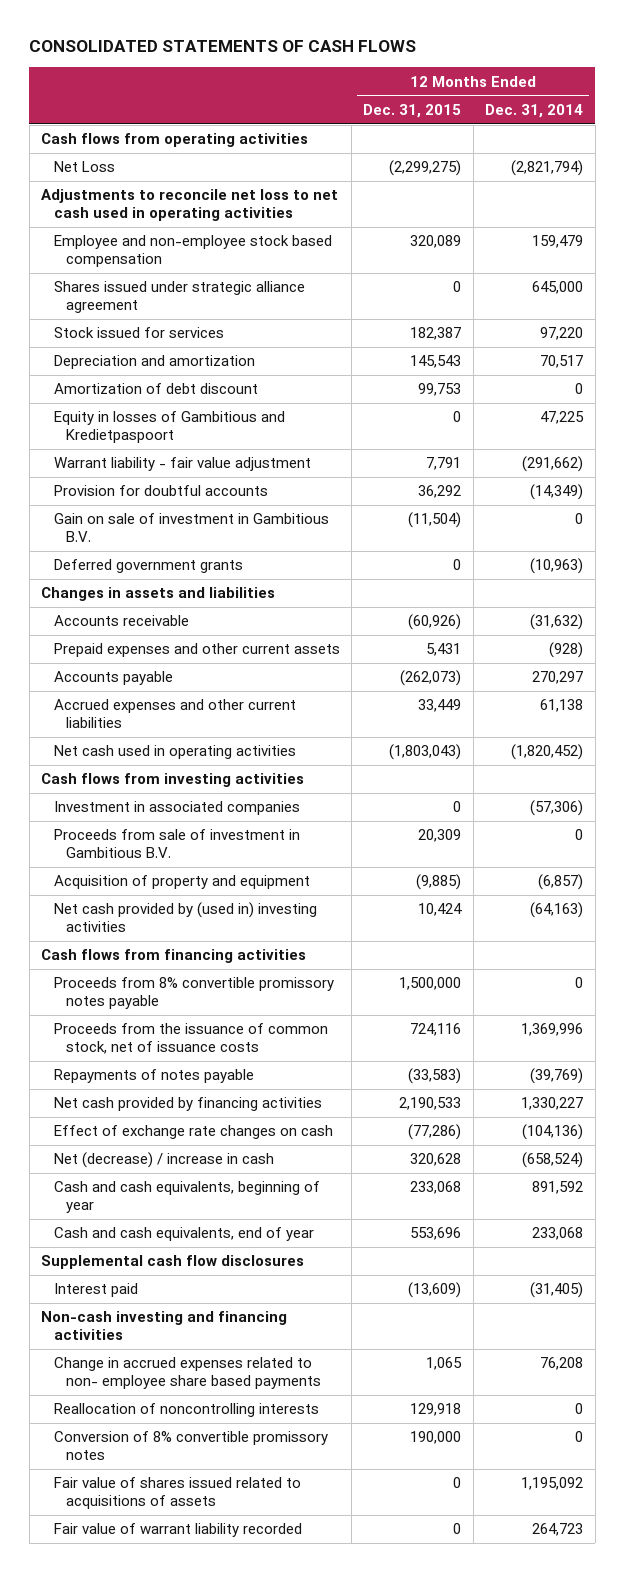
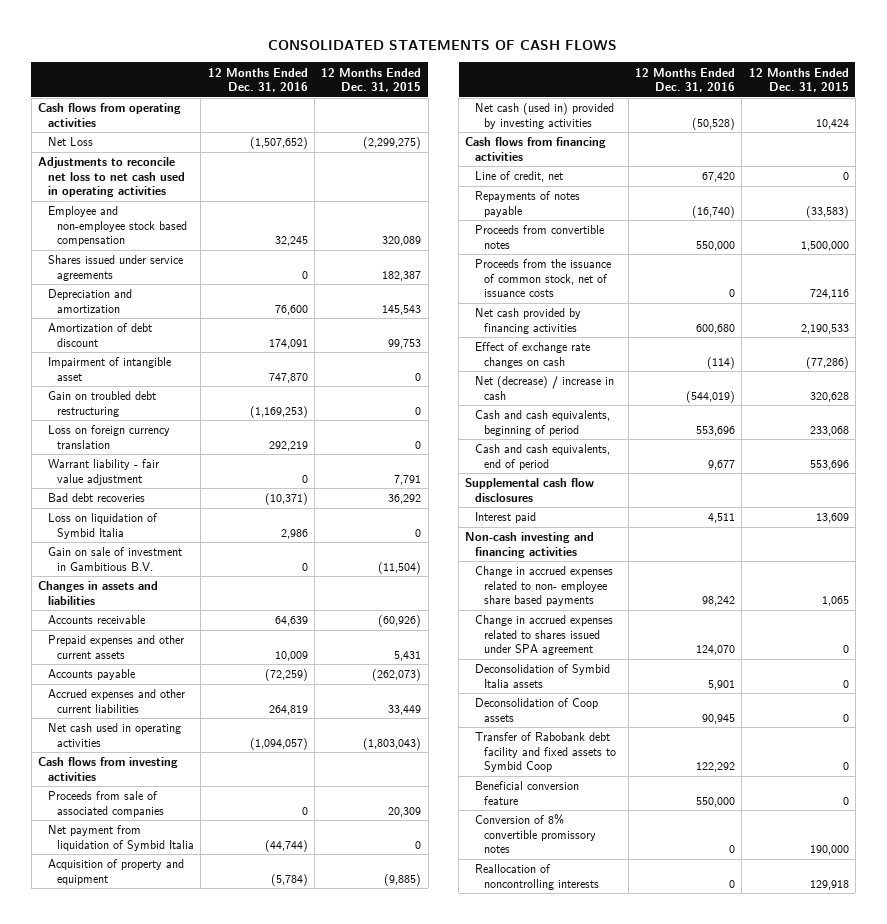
[485,103,584,118] Dec. 31, 2014 -> none
none -> [207,67,308,92] 12 Months Ended Dec. 31, 2016
[53,281,305,314] Shares issued under strategic alliance agreement -> none
[53,327,224,339] Stock issued for services -> [47,255,183,281] Shares issued under service agreements
[53,411,285,444] Equity in losses of Gambitious and Kredietpaspoort -> none
none -> [47,357,171,381] Impairment of intangible asset
none -> [47,391,156,417] Gain on troubled debt restructuring
none -> [47,425,170,449] Loss on foreign currency translation
[53,485,268,497] Provision for doubtful accounts -> [47,493,145,503] Bad debt recoveries
none -> [47,513,158,539] Loss on liquidation of Symbid Italia
[53,559,243,574] Deferred government grants -> none
[53,801,300,816] Investment in associated companies -> none
[53,829,300,859] Proceeds from sale of investment in Gambitious B.V. -> [47,791,165,817] Proceeds from sale of associated companies
none -> [47,825,195,851] Net payment from liquidation of Symbid Italia
[53,902,317,933] Net cash provided by (used in) investing activities -> [474,103,614,129] Net cash (used in) provided by investing activities
[53,977,334,1010] Proceeds from 8% convertible promissory notes payable -> none
none -> [474,171,563,183] Line of credit, net
none -> [474,225,604,249] Proceeds from convertible notes
[53,1023,328,1055] Proceeds from the issuance of common stock, net of issuance costs -> [474,259,611,297] Proceeds from the issuance of common stock, net of issuance costs
[53,1181,320,1214] Cash and cash equivalents, beginning of year -> [474,410,610,436] Cash and cash equivalents, beginning of period
[53,1227,314,1242] Cash and cash equivalents, end of year -> [474,444,610,470] Cash and cash equivalents, end of period
[408,1282,462,1299] (13,609) -> [815,513,849,524] 13,609
none -> [474,615,613,655] Change in accrued expenses related to shares issued under SPA agreement
none -> [474,664,610,688] Deconsolidation of Symbid Italia assets
none -> [474,698,598,722] Deconsolidation of Coop assets
none -> [474,732,617,772] Transfer of Rabobank debt facility and fixed assets to Symbid Coop
none -> [474,781,579,805] Beneficial conversion feature
[53,1477,301,1510] Fair value of shares issued related to acquisitions of assets -> none
[53,1523,302,1538] Fair value of warrant liability recorded -> none
[53,1403,319,1418] Reallocation of noncontrolling interests -> [474,864,600,890] Reallocation of noncontrolling interests

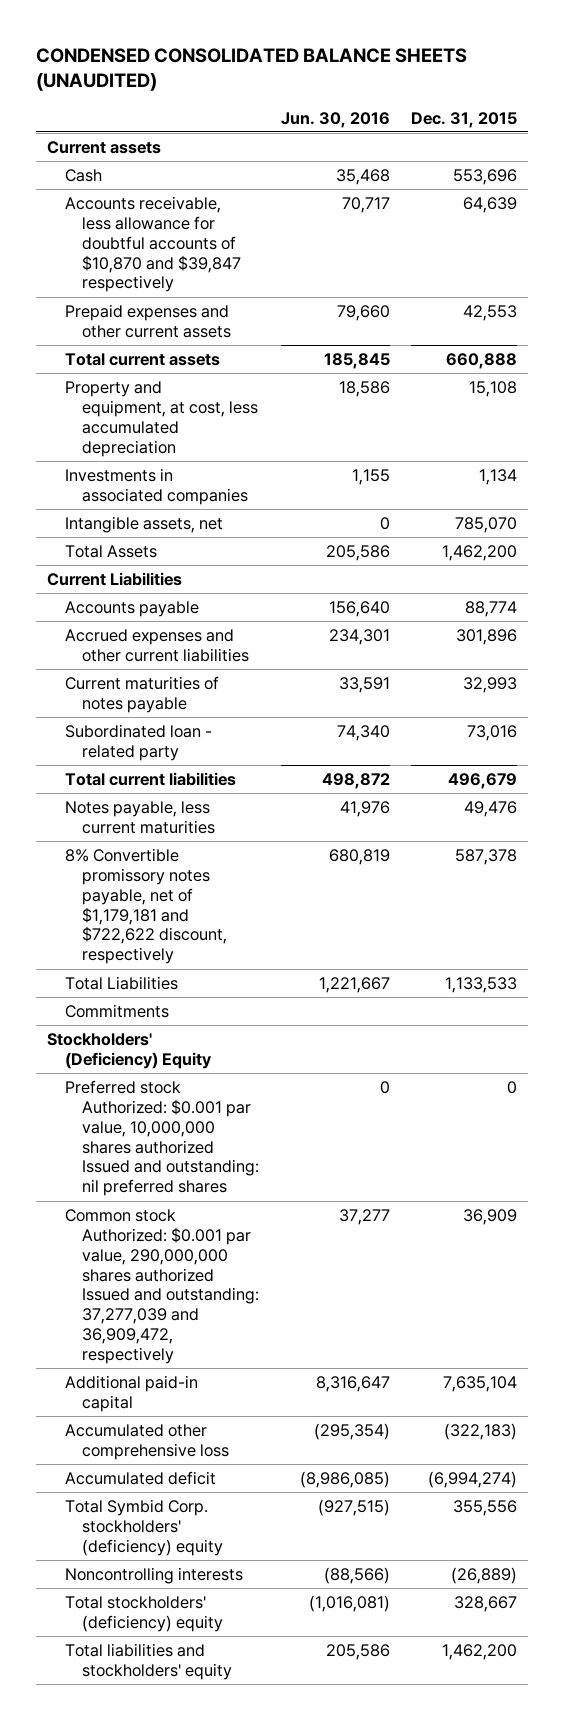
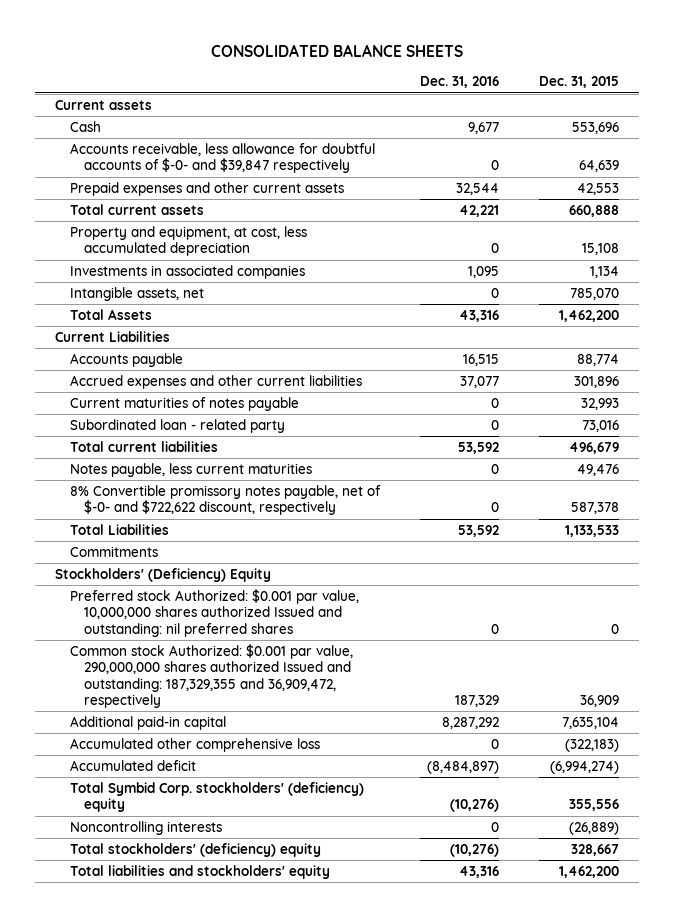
[36,47,468,92] CONDENSED CONSOLIDATED BALANCE SHEETS (UNAUDITED) -> [211,43,464,57] CONSOLIDATED BALANCE SHEETS
[280,111,390,128] Jun. 30, 2016 -> none
none -> [419,76,499,89] Dec. 31, 2016
[64,195,241,293] Accounts receivable, less allowance for doubtful accounts of $10,870 and $39,847 respectively -> [69,143,375,174] Accounts receivable, less allowance for doubtful accounts of $-0- and $39,847 respectively
[64,847,227,965] 8% Convertible promissory notes payable, net of $1,179,181 and $722,622 discount, respectively -> [69,485,381,516] 8% Convertible promissory notes payable, net of $-0- and $722,622 discount, respectively
[64,1208,259,1365] Common stock Authorized: $0.001 par value, 290,000,000 shares authorized Issued and outstanding: 37,277,039 and 36,909,472, respectively -> [69,644,353,708] Common stock Authorized: $0.001 par value, 290,000,000 shares authorized Issued and outstanding: 187,329,355 and 36,909,472, respectively

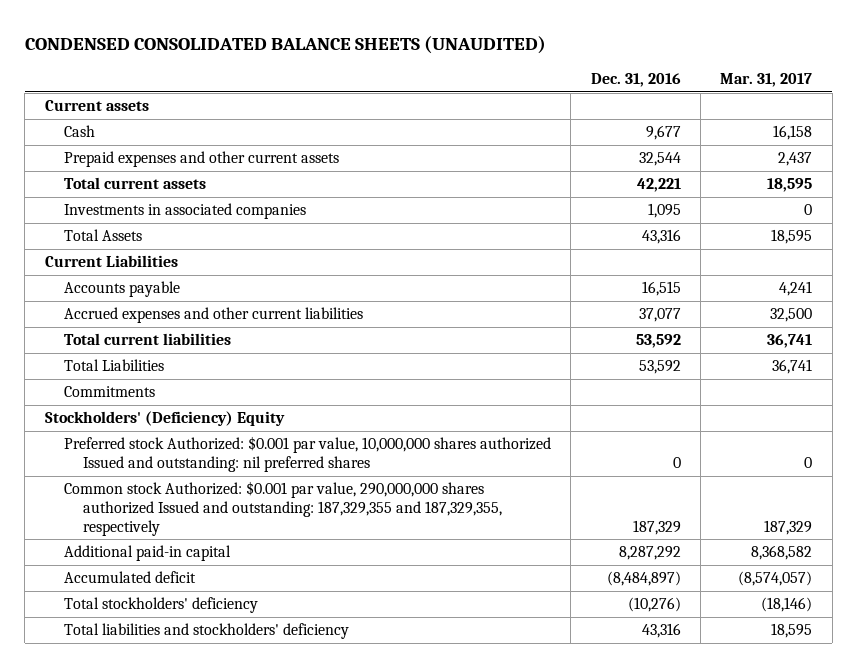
[211,43,464,57] CONSOLIDATED BALANCE SHEETS -> [24,35,546,54] CONDENSED CONSOLIDATED BALANCE SHEETS (UNAUDITED)
[538,76,619,89] Dec. 31, 2015 -> none
none -> [720,73,813,88] Mar. 31, 2017
[69,143,375,174] Accounts receivable, less allowance for doubtful accounts of $-0- and $39,847 respectively -> none
[69,226,307,257] Property and equipment, at cost, less accumulated depreciation -> none
[69,287,204,302] Intangible assets, net -> none
[69,397,299,412] Current maturities of notes payable -> none
[69,419,285,434] Subordinated loan - related party -> none
[69,463,312,478] Notes payable, less current maturities -> none
[69,485,381,516] 8% Convertible promissory notes payable, net of $-0- and $722,622 discount, respectively -> none
[69,644,353,708] Common stock Authorized: $0.001 par value, 290,000,000 shares authorized Issued and outstanding: 187,329,355 and 36,909,472, respectively -> [64,481,503,536] Common stock Authorized: $0.001 par value, 290,000,000 shares authorized Issued and outstanding: 187,329,355 and 187,329,355, respectively
[69,738,320,753] Accumulated other comprehensive loss -> none
[69,782,364,813] Total Symbid Corp. stockholders' (deficiency) equity -> none
[69,821,222,836] Noncontrolling interests -> none
[69,843,321,858] Total stockholders' (deficiency) equity -> [64,597,259,614] Total stockholders' deficiency
[69,865,330,880] Total liabilities and stockholders' equity -> [64,623,350,640] Total liabilities and stockholders' deficiency

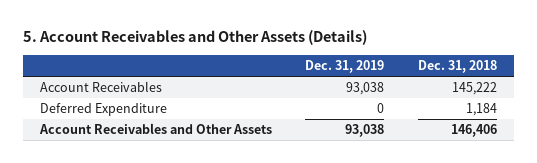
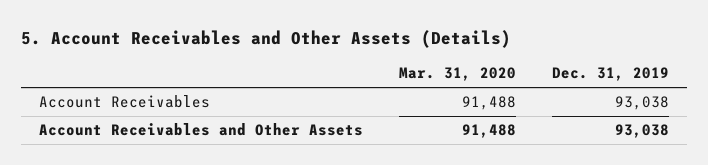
[418,60,498,74] Dec. 31, 2018 -> none
none -> [398,67,516,82] Mar. 31, 2020
[39,103,167,117] Deferred Expenditure -> none

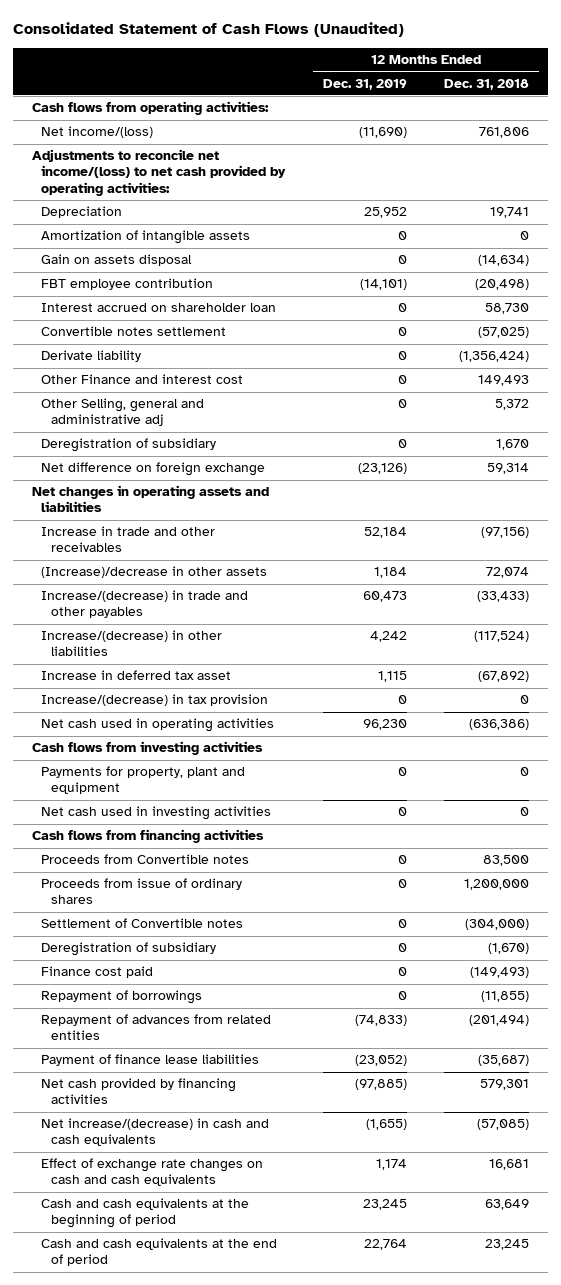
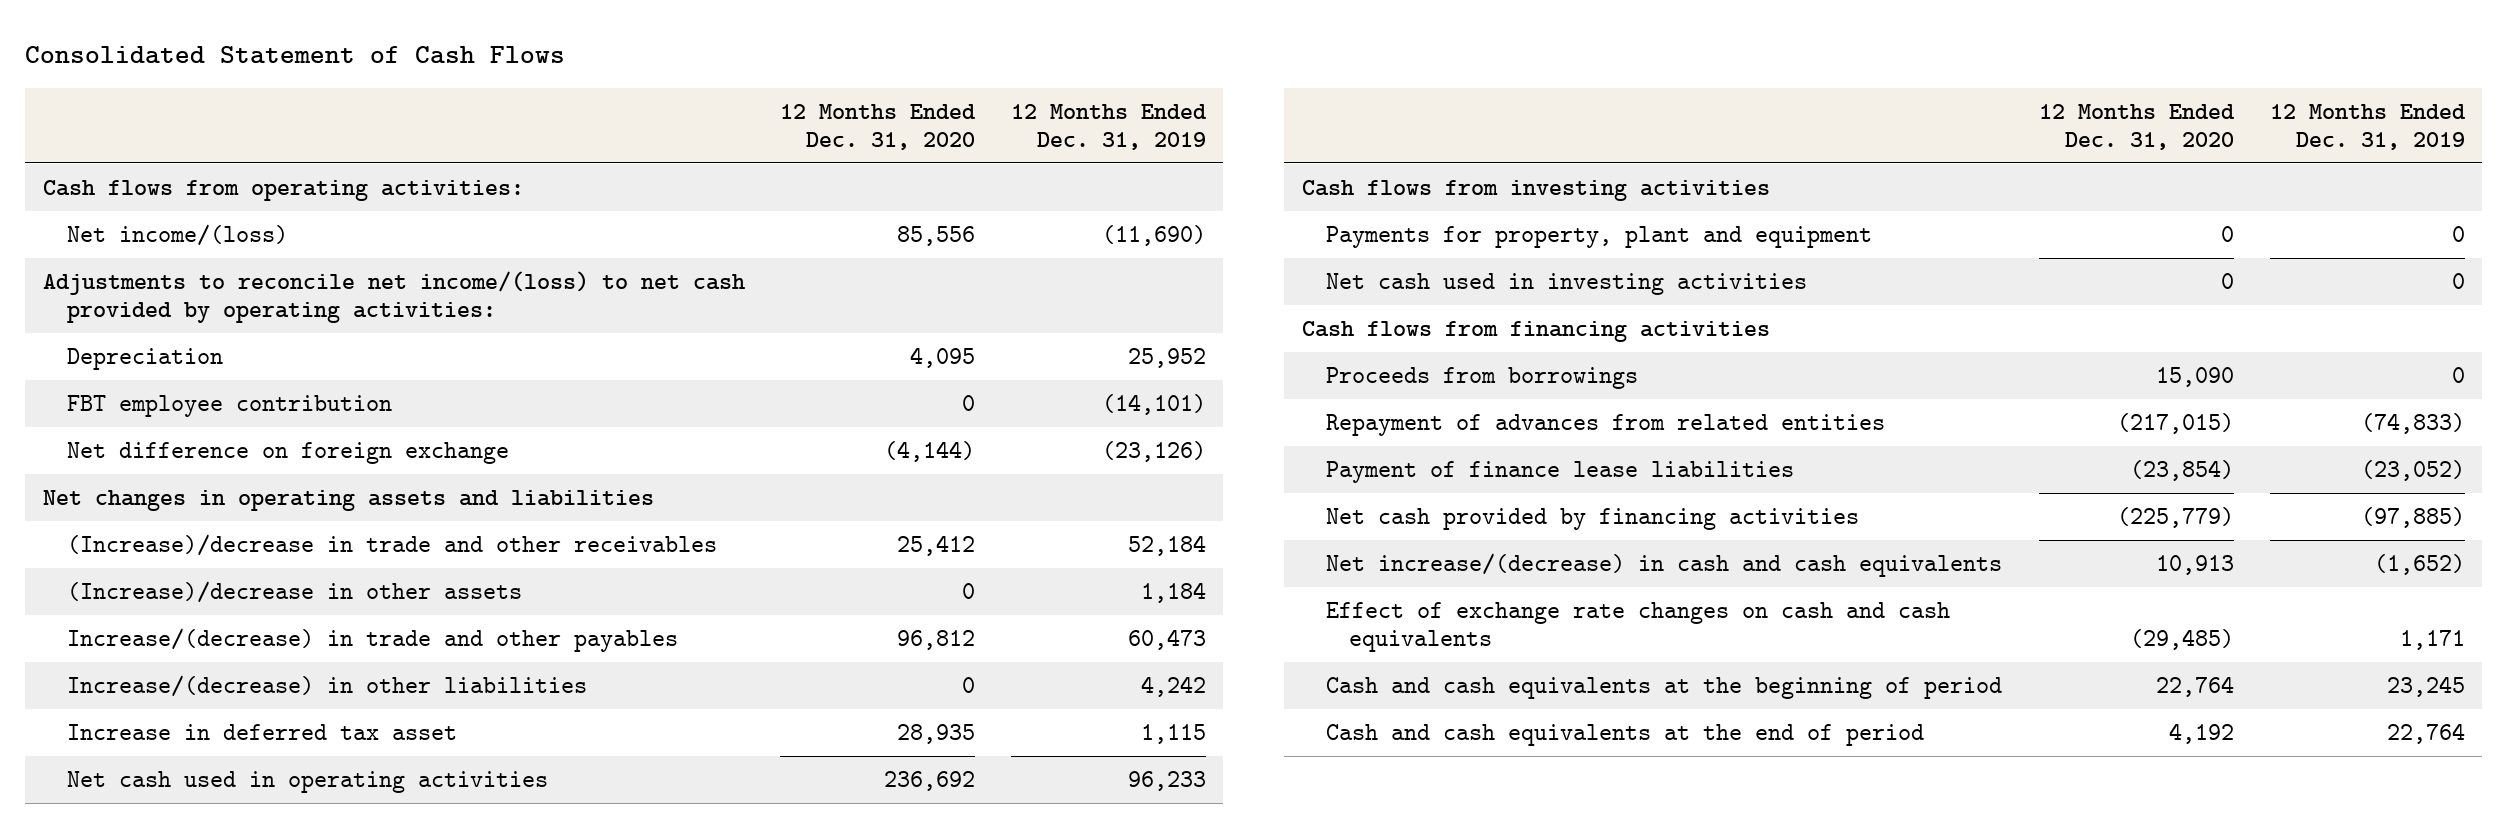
[13,22,405,38] Consolidated Statement of Cash Flows (Unaudited) -> [25,46,566,65] Consolidated Statement of Cash Flows
[444,78,530,90] Dec. 31, 2018 -> none
none -> [780,103,977,150] 12 Months Ended Dec. 31, 2020
[41,230,251,245] Amortization of intangible assets -> none
[41,254,193,267] Gain on assets disposal -> none
[41,303,277,313] Interest accrued on shareholder loan -> none
[41,326,227,337] Convertible notes settlement -> none
[41,350,142,363] Derivate liability -> none
[41,374,244,385] Other Finance and interest cost -> none
[41,398,205,427] Other Selling, general and administrative adj -> none
[41,438,217,453] Deregistration of subsidiary -> none
[41,526,216,553] Increase in trade and other receivables -> [66,534,717,557] (Increase)/decrease in trade and other receivables
[41,694,269,707] Increase/(decrease) in tax provision -> none
[362,719,407,731] 96,230 -> [1127,771,1206,792] 96,233
[41,878,243,905] Proceeds from issue of ordinary shares -> none
[41,918,244,929] Settlement of Convertible notes -> none
[41,942,217,957] Deregistration of subsidiary -> none
[41,966,154,979] Finance cost paid -> none
[41,990,203,1005] Repayment of borrowings -> none
[41,854,250,865] Proceeds from Convertible notes -> [1325,367,1638,390] Proceeds from borrowings
[365,1119,407,1131] (1,655) -> [2373,554,2465,576] (1,652)
[375,1159,407,1171] 1,174 -> [2399,630,2465,651] 1,171

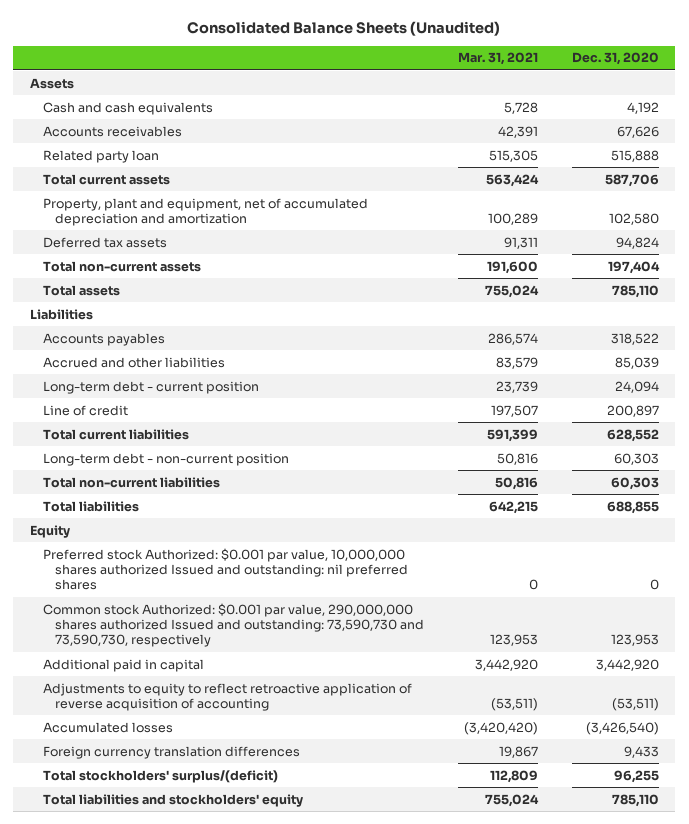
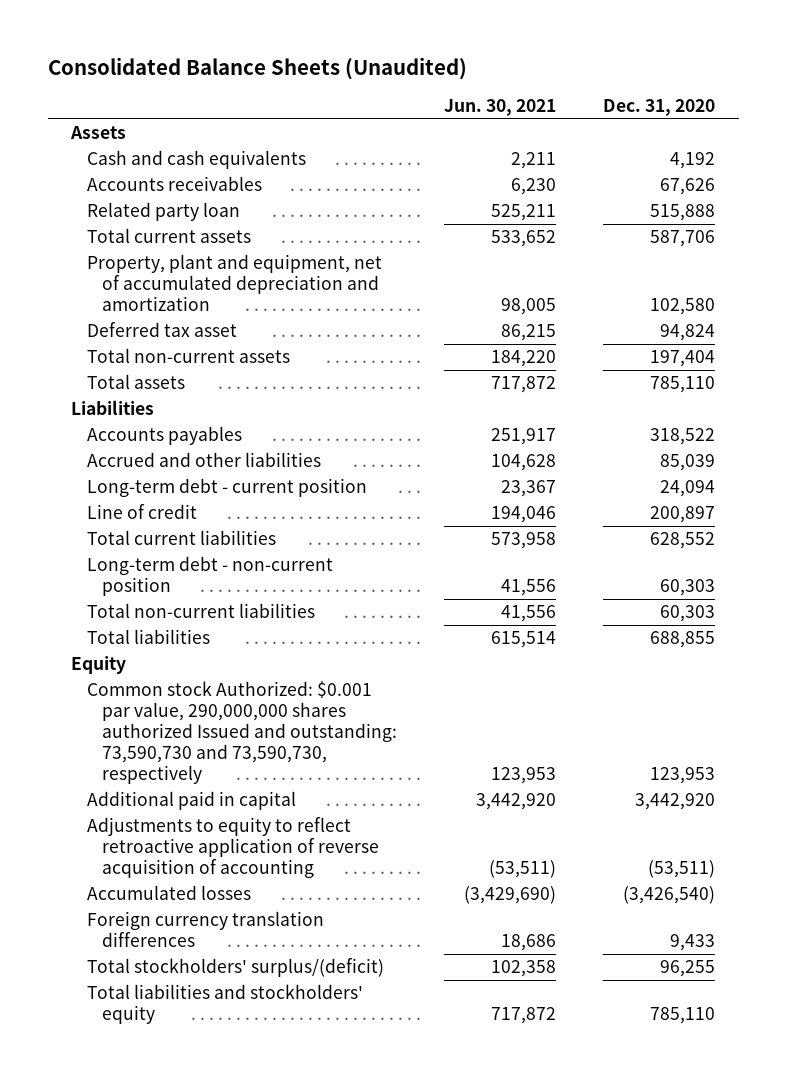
[457,52,538,66] Mar. 31, 2021 -> none
none -> [444,99,557,117] Jun. 30, 2021
[42,236,167,248] Deferred tax assets -> [86,322,237,338] Deferred tax asset
[42,547,409,591] Preferred stock Authorized: $0.001 par value, 10,000,000 shares authorized Issued and outstanding: nil preferred shares -> none

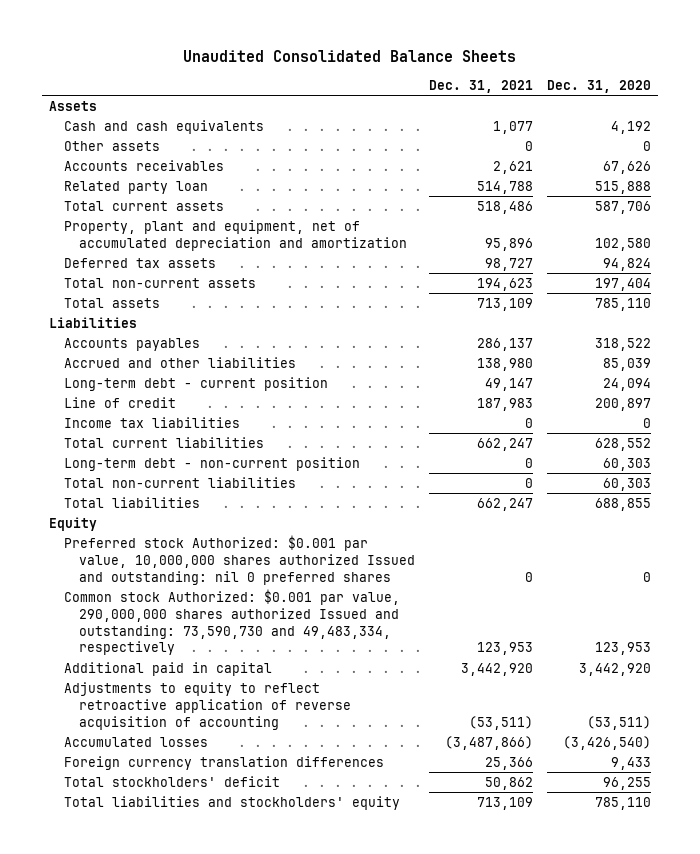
[47,57,467,81] Consolidated Balance Sheets (Unaudited) -> [183,50,517,63] Unaudited Consolidated Balance Sheets
[444,99,557,117] Jun. 30, 2021 -> none
none -> [429,79,534,93] Dec. 31, 2021
none -> [64,140,161,151] Other assets
[86,322,237,338] Deferred tax asset -> [64,257,217,268] Deferred tax assets
none -> [64,416,241,428] Income tax liabilities
none -> [64,534,416,585] Preferred stock Authorized: $0.001 par value, 10,000,000 shares authorized Issued and outstanding: nil 0 preferred shares
[86,681,397,785] Common stock Authorized: $0.001 par value, 290,000,000 shares authorized Issued and outstanding: 73,590,730 and 73,590,730, respectively -> [64,588,401,656] Common stock Authorized: $0.001 par value, 290,000,000 shares authorized Issued and outstanding: 73,590,730 and 49,483,334, respectively
[86,958,384,978] Total stockholders' surplus/(deficit) -> [64,775,281,787] Total stockholders' deficit

